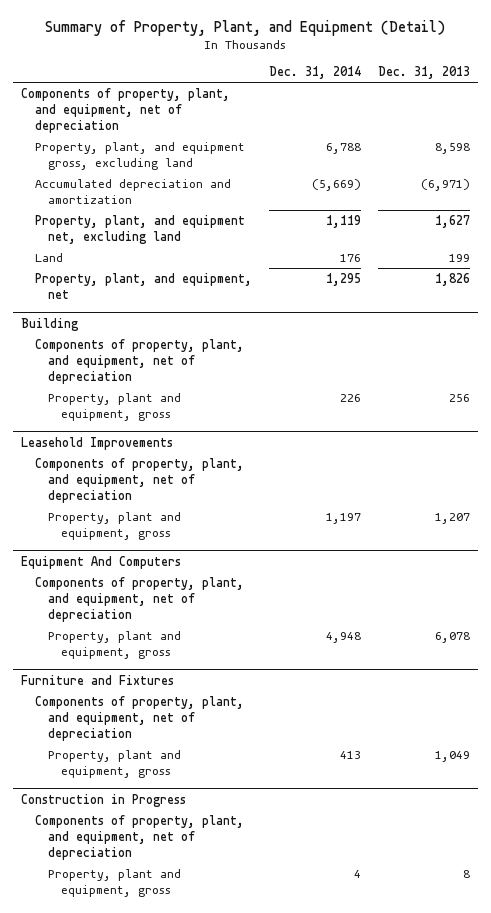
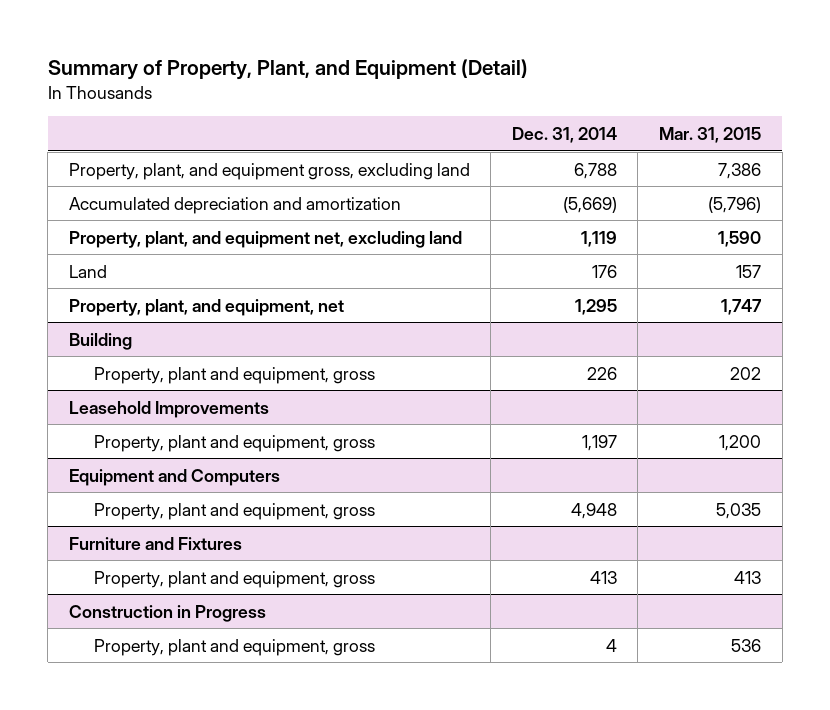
[377,66,470,80] Dec. 31, 2013 -> none
none -> [659,127,762,144] Mar. 31, 2015
[21,87,231,133] Components of property, plant, and equipment, net of depreciation -> none
[34,338,244,384] Components of property, plant, and equipment, net of depreciation -> none
[34,457,244,503] Components of property, plant, and equipment, net of depreciation -> none
[34,576,244,622] Components of property, plant, and equipment, net of depreciation -> none
[21,555,182,569] Equipment And Computers -> [68,468,280,486] Equipment and Computers
[34,695,244,741] Components of property, plant, and equipment, net of depreciation -> none
[34,814,244,860] Components of property, plant, and equipment, net of depreciation -> none

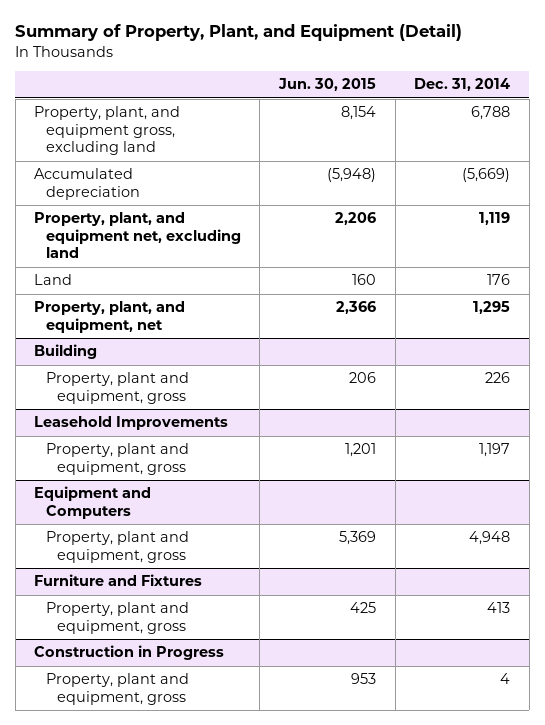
[659,127,762,144] Mar. 31, 2015 -> none
none -> [278,78,377,92] Jun. 30, 2015
[68,196,401,214] Accumulated depreciation and amortization -> [34,168,140,200] Accumulated depreciation

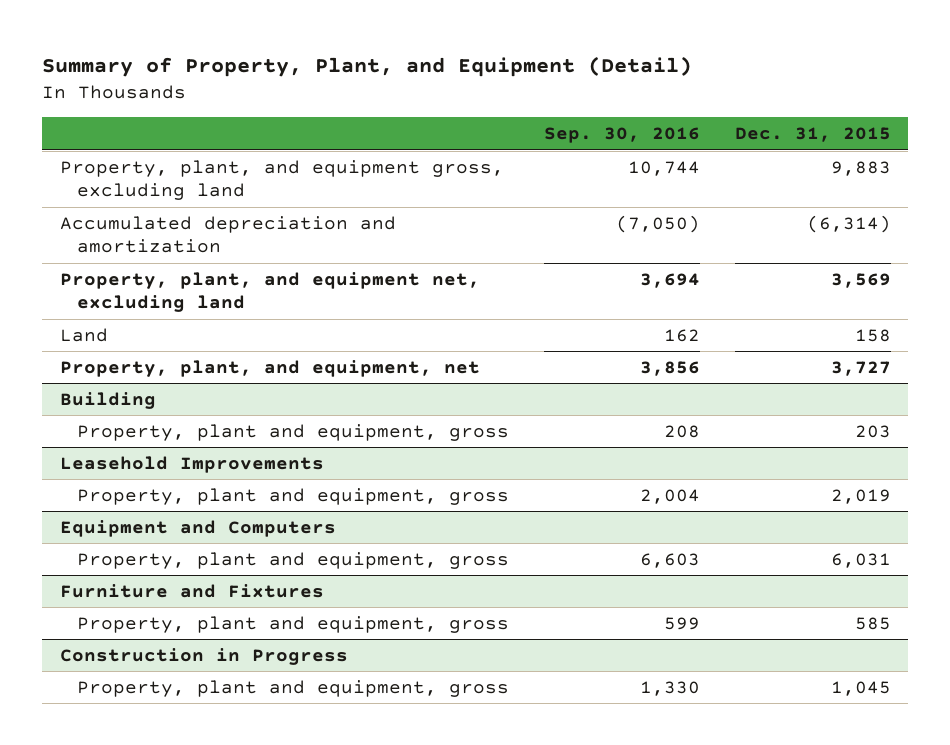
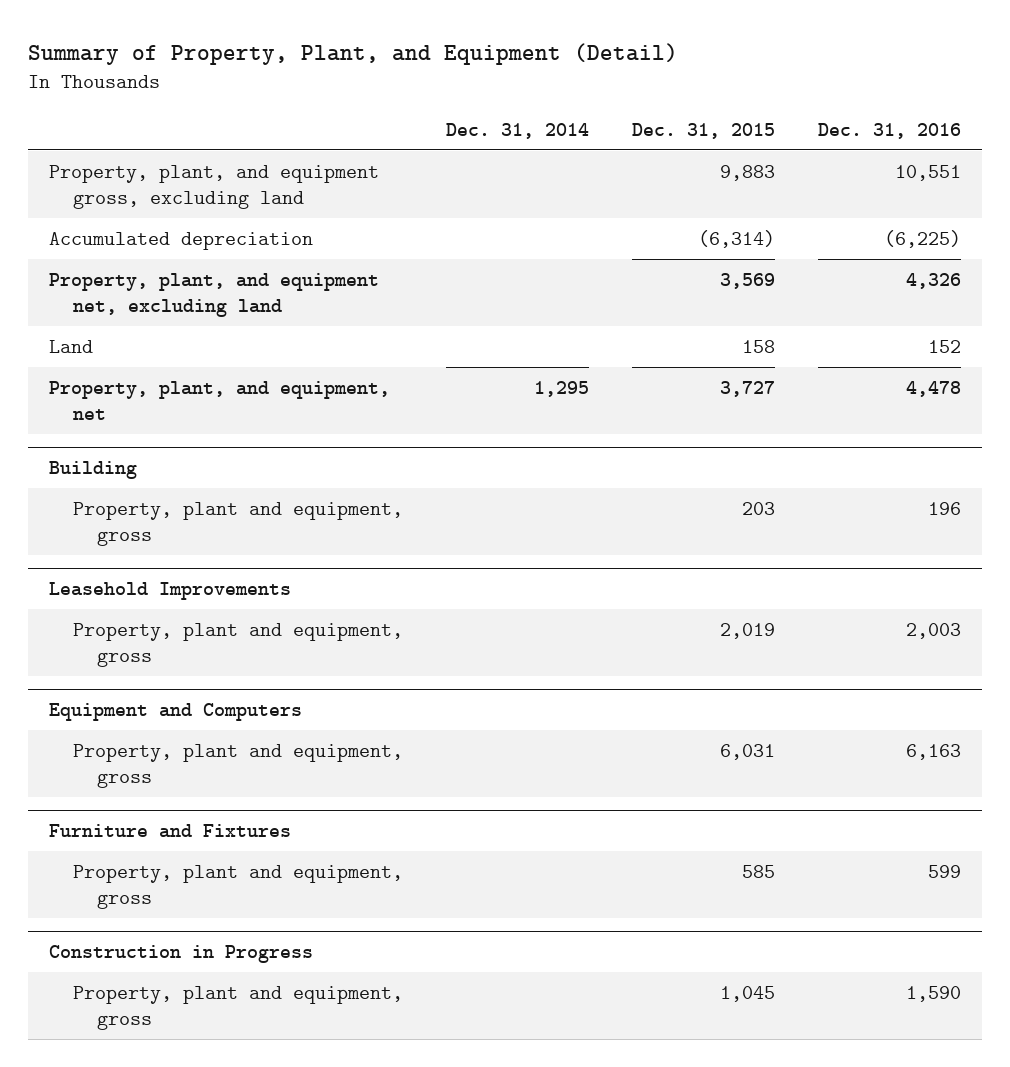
[543,127,700,144] Sep. 30, 2016 -> none
none -> [445,122,589,139] Dec. 31, 2014
none -> [817,122,961,139] Dec. 31, 2016
[59,215,396,254] Accumulated depreciation and amortization -> [49,231,314,250] Accumulated depreciation

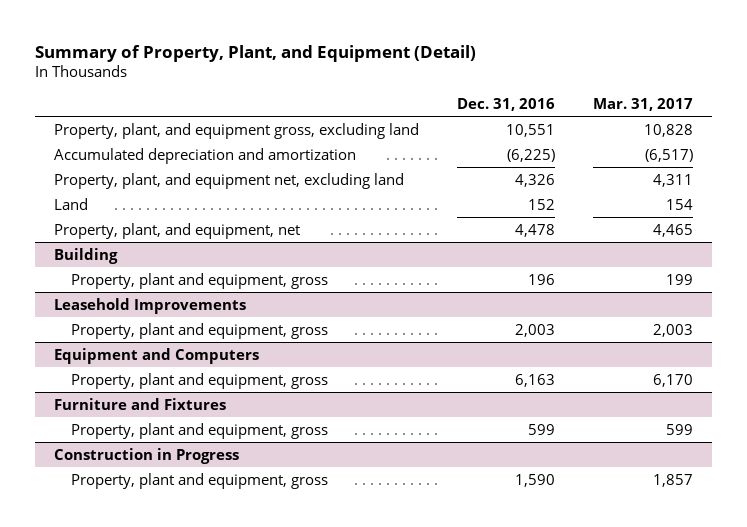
[445,122,589,139] Dec. 31, 2014 -> none
[631,122,775,139] Dec. 31, 2015 -> none
none -> [592,98,693,112] Mar. 31, 2017
[49,231,314,250] Accumulated depreciation -> [54,147,357,164] Accumulated depreciation and amortization

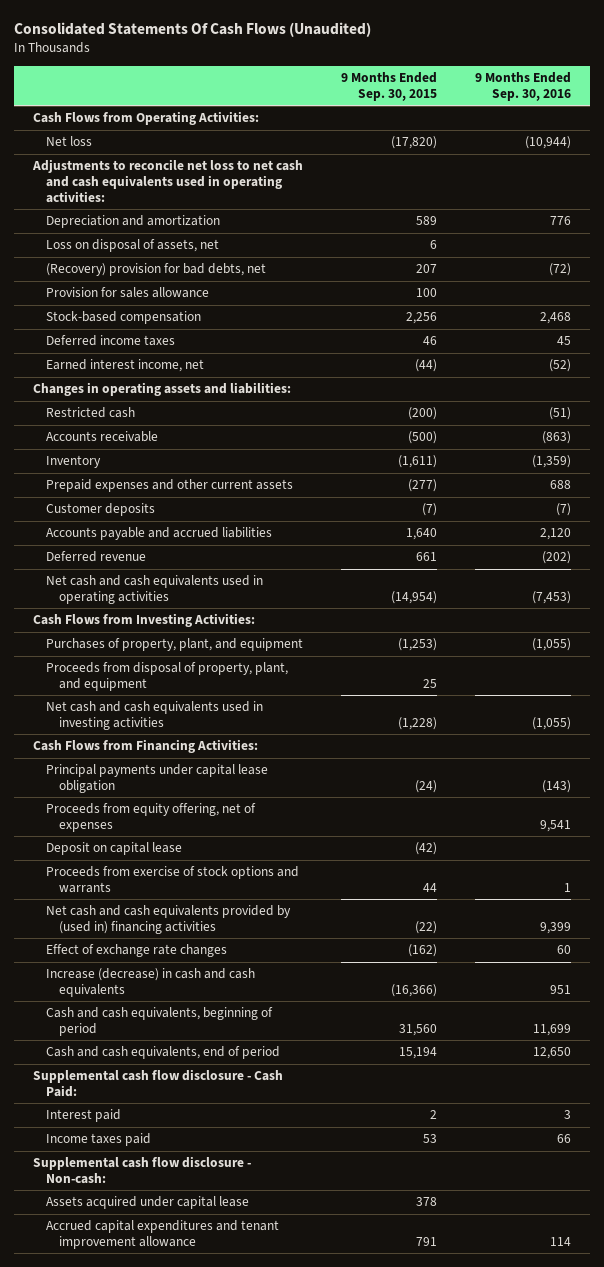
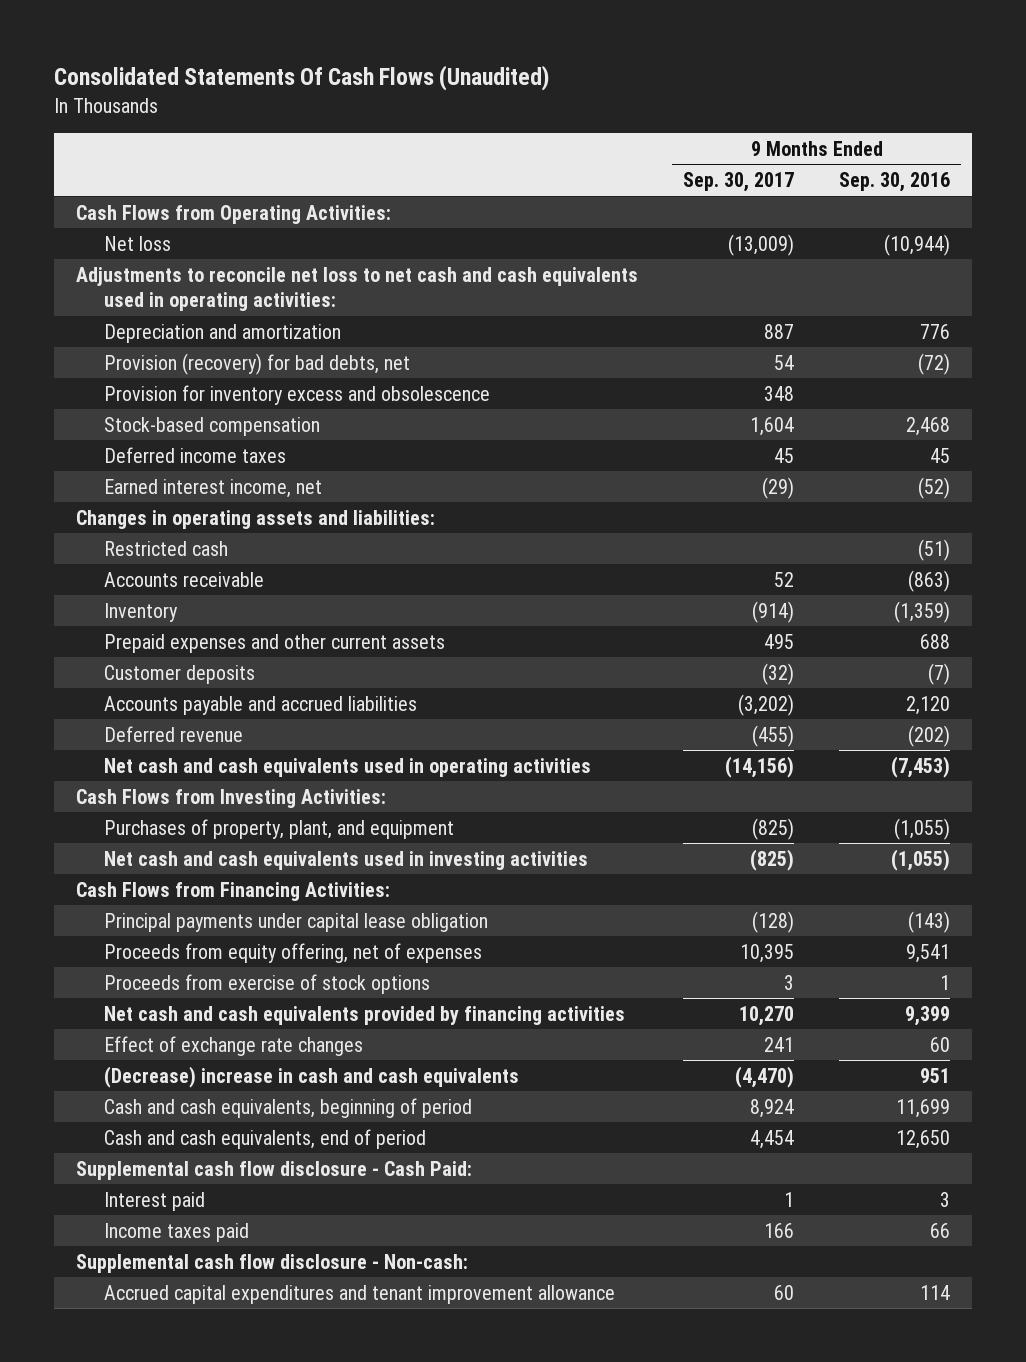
[341,72,438,101] 9 Months Ended Sep. 30, 2015 -> none
none -> [683,172,795,193] Sep. 30, 2017
[46,239,220,253] Loss on disposal of assets, net -> none
[46,287,210,299] Provision for sales allowance -> none
[46,263,267,277] (Recovery) provision for bad debts, net -> [103,352,410,375] Provision (recovery) for bad debts, net
none -> [103,384,490,405] Provision for inventory excess and obsolescence
[46,662,289,691] Proceeds from disposal of property, plant, and equipment -> none
[46,842,183,856] Deposit on capital lease -> none
[46,866,300,893] Proceeds from exercise of stock options and warrants -> [103,973,430,994] Proceeds from exercise of stock options
[46,905,292,934] Net cash and cash equivalents provided by (used in) financing activities -> [103,1005,625,1025] Net cash and cash equivalents provided by financing activities
[46,968,256,997] Increase (decrease) in cash and cash equivalents -> [103,1065,519,1088] (Decrease) increase in cash and cash equivalents
[46,1196,250,1210] Assets acquired under capital lease -> none

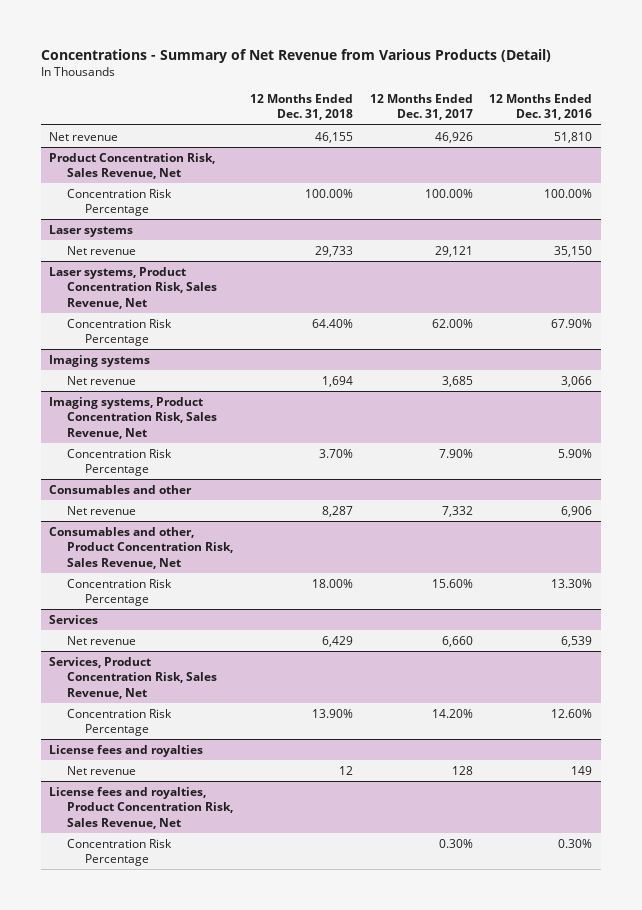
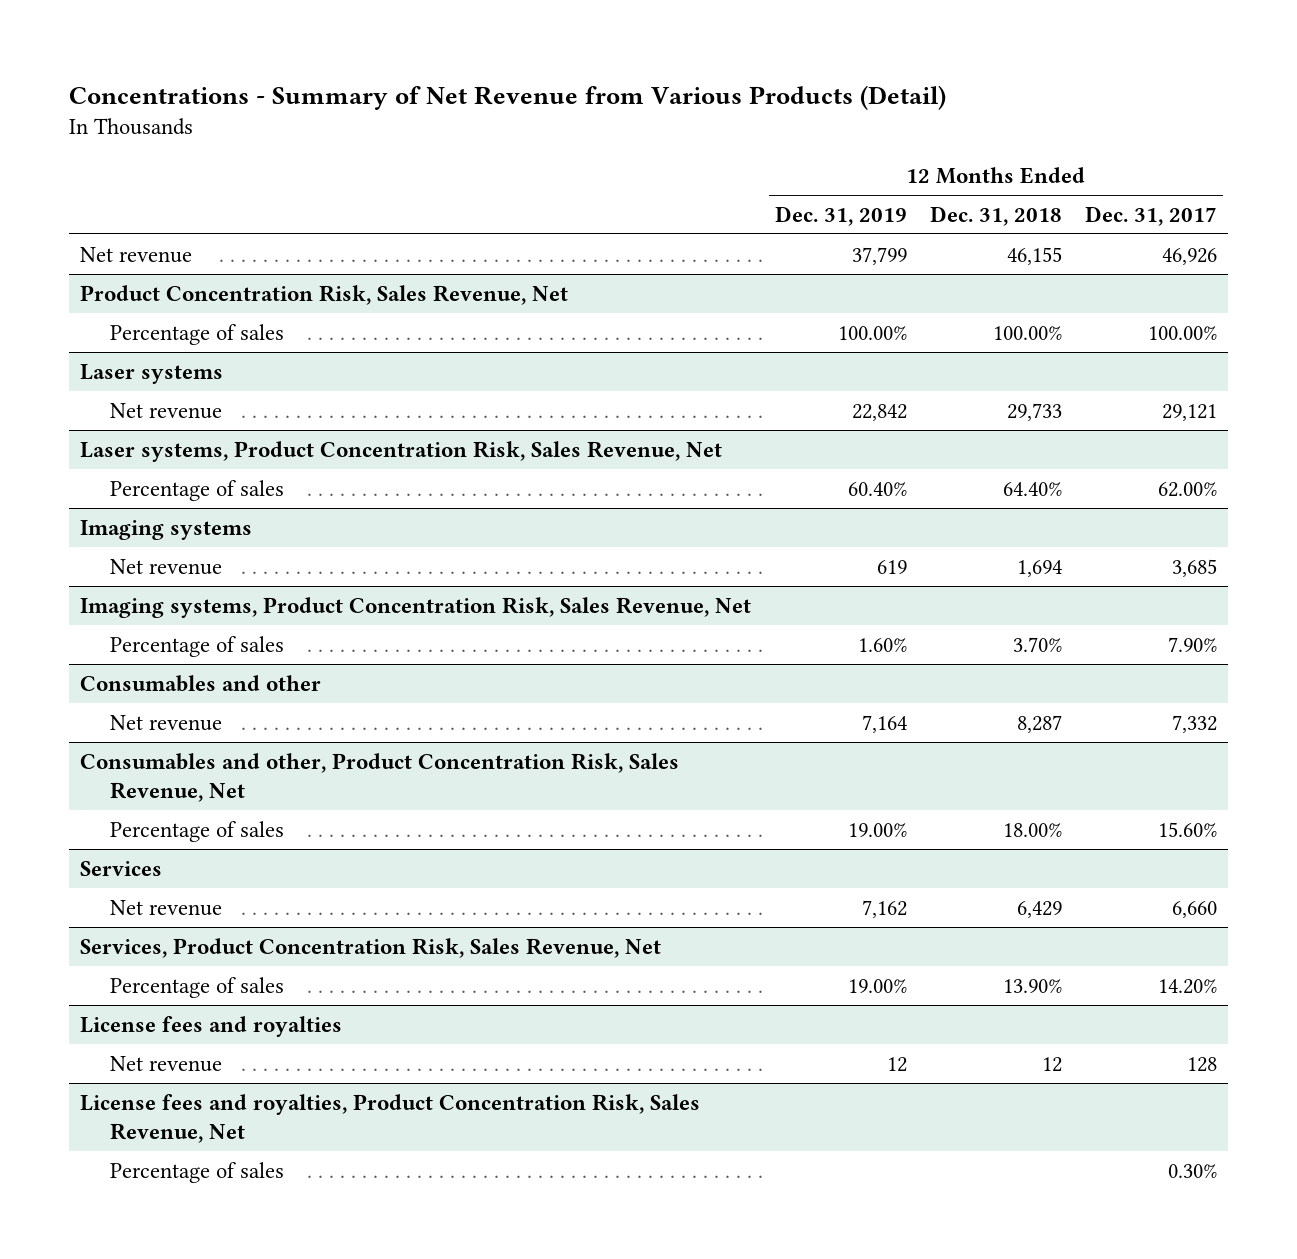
[489,93,593,121] 12 Months Ended Dec. 31, 2016 -> none
none -> [774,205,907,226] Dec. 31, 2019
[67,188,173,217] Concentration Risk Percentage -> [109,323,284,345] Percentage of sales
[67,318,173,347] Concentration Risk Percentage -> [109,479,284,501] Percentage of sales
[67,448,173,477] Concentration Risk Percentage -> [109,635,284,657] Percentage of sales
[67,578,173,607] Concentration Risk Percentage -> [109,820,284,842] Percentage of sales
[67,708,173,737] Concentration Risk Percentage -> [109,976,284,998] Percentage of sales
[67,838,173,867] Concentration Risk Percentage -> [109,1161,284,1183] Percentage of sales

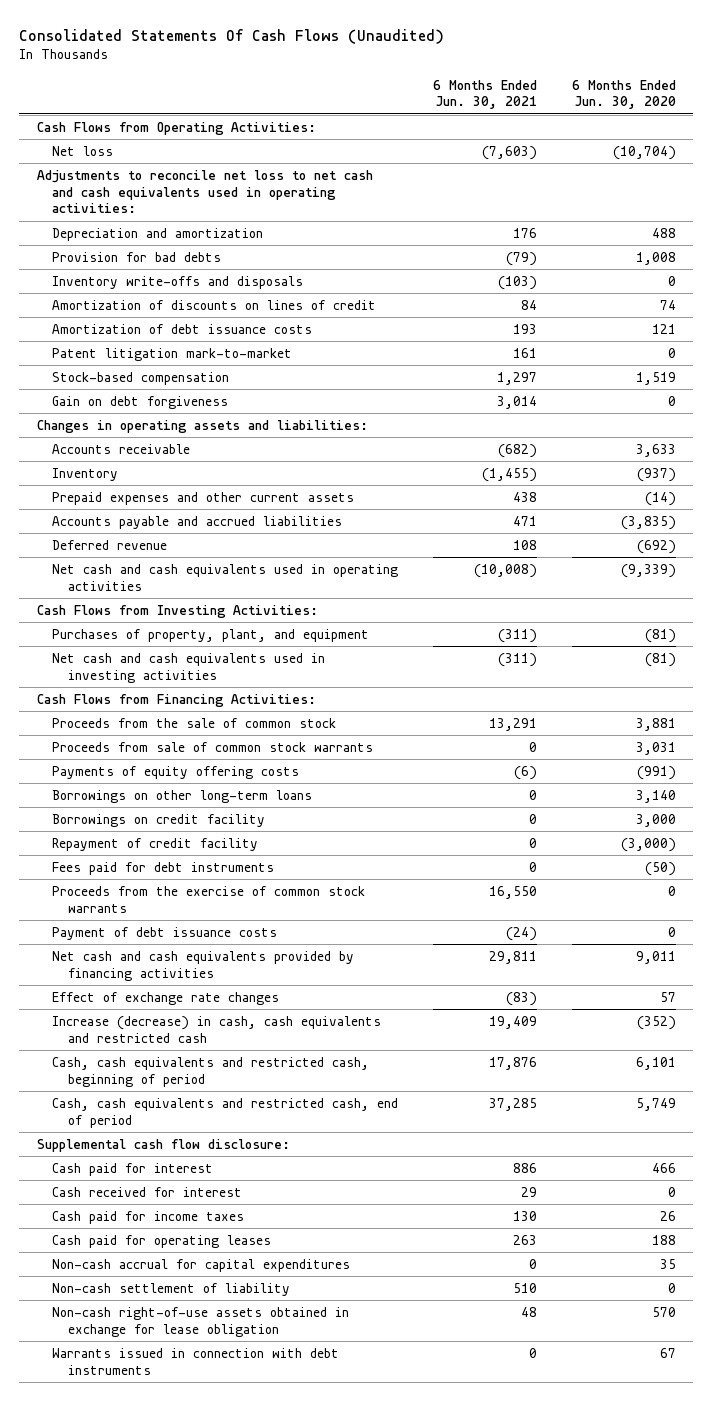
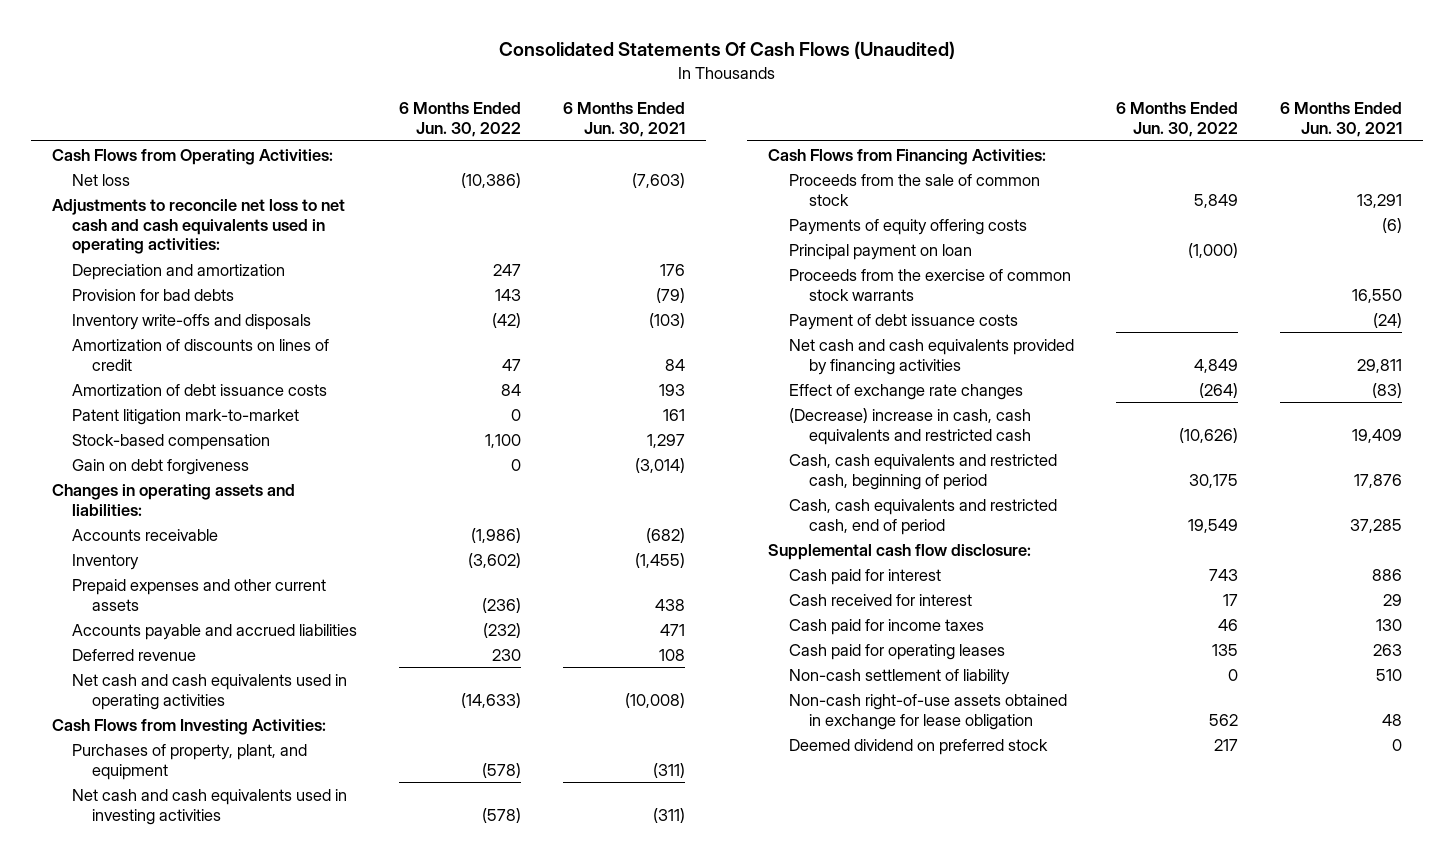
[571,79,676,110] 6 Months Ended Jun. 30, 2020 -> none
none -> [398,102,521,138] 6 Months Ended Jun. 30, 2022
[497,395,538,409] 3,014 -> [634,457,685,473] (3,014)
[52,741,374,752] Proceeds from sale of common stock warrants -> none
[52,789,313,803] Borrowings on other long-term loans -> none
[52,813,266,827] Borrowings on credit facility -> none
[52,837,259,851] Repayment of credit facility -> none
[52,861,275,875] Fees paid for debt instruments -> none
none -> [788,243,972,260] Principal payment on loan
[52,1015,382,1043] Increase (decrease) in cash, cash equivalents and restricted cash -> [788,407,1031,445] (Decrease) increase in cash, cash equivalents and restricted cash
[52,1258,351,1272] Non-cash accrual for capital expenditures -> none
[52,1347,340,1375] Warrants issued in connection with debt instruments -> none
none -> [788,738,1048,755] Deemed dividend on preferred stock

